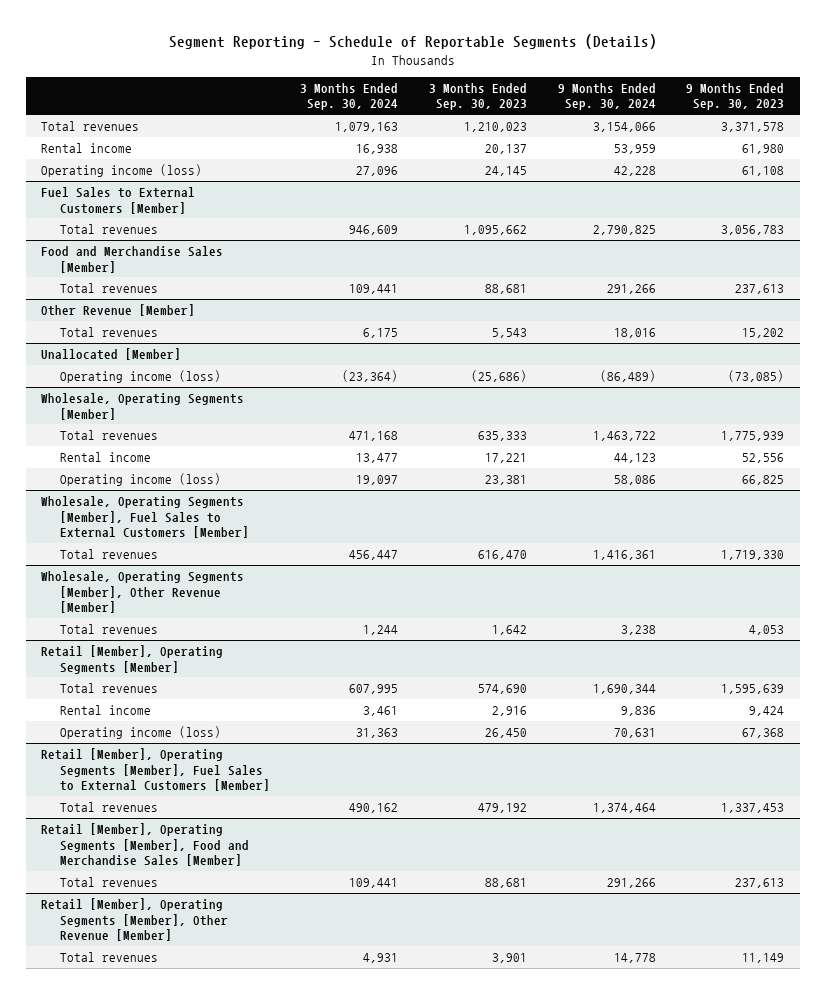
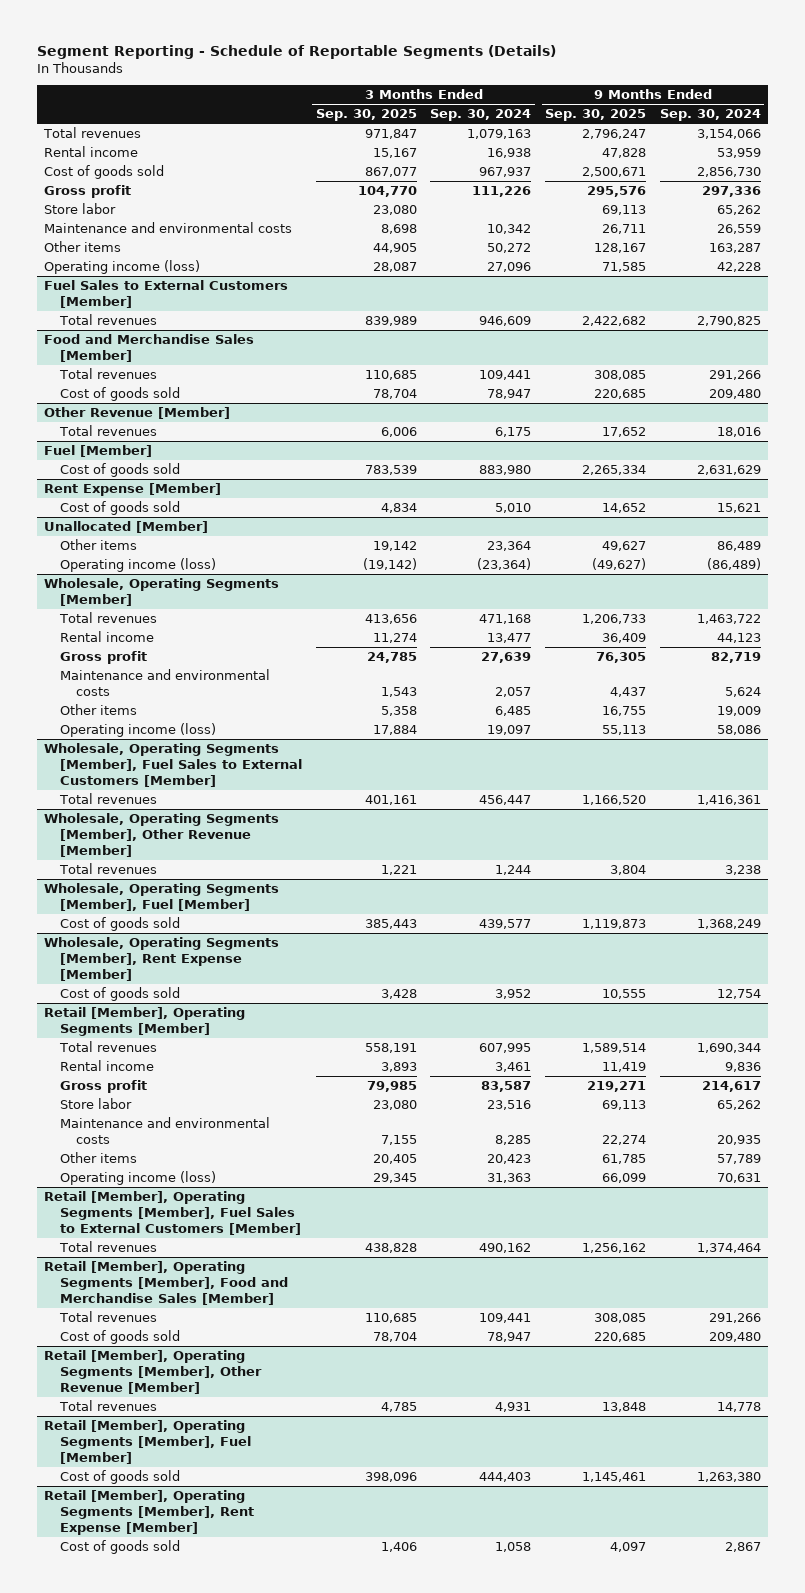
[429,82,528,111] 3 Months Ended Sep. 30, 2023 -> none
[686,82,785,111] 9 Months Ended Sep. 30, 2023 -> none
none -> [315,109,417,122] Sep. 30, 2025
none -> [545,109,647,122] Sep. 30, 2025
none -> [43,165,164,180] Cost of goods sold
none -> [43,185,131,199] Gross profit
none -> [43,203,116,215] Store labor
none -> [43,222,292,234] Maintenance and environmental costs
none -> [43,241,121,253] Other items
none -> [59,387,180,402] Cost of goods sold
none -> [43,445,152,458] Fuel [Member]
none -> [59,463,180,478] Cost of goods sold
none -> [43,483,221,497] Rent Expense [Member]
none -> [59,501,180,516] Cost of goods sold
none -> [59,539,137,551] Other items
none -> [59,651,147,665] Gross profit
none -> [59,669,270,696] Maintenance and environmental costs
none -> [59,704,137,716] Other items
none -> [43,883,279,911] Wholesale, Operating Segments [Member], Fuel [Member]
none -> [59,917,180,932] Cost of goods sold
none -> [43,937,279,981] Wholesale, Operating Segments [Member], Rent Expense [Member]
none -> [59,987,180,1002] Cost of goods sold
none -> [59,1080,147,1094] Gross profit
none -> [59,1098,132,1110] Store labor
none -> [59,1117,270,1144] Maintenance and environmental costs
none -> [59,1152,137,1164] Other items
none -> [59,1330,180,1345] Cost of goods sold
none -> [43,1420,251,1464] Retail [Member], Operating Segments [Member], Fuel [Member]
none -> [59,1470,180,1485] Cost of goods sold
none -> [43,1490,254,1535] Retail [Member], Operating Segments [Member], Rent Expense [Member]
none -> [59,1540,180,1555] Cost of goods sold

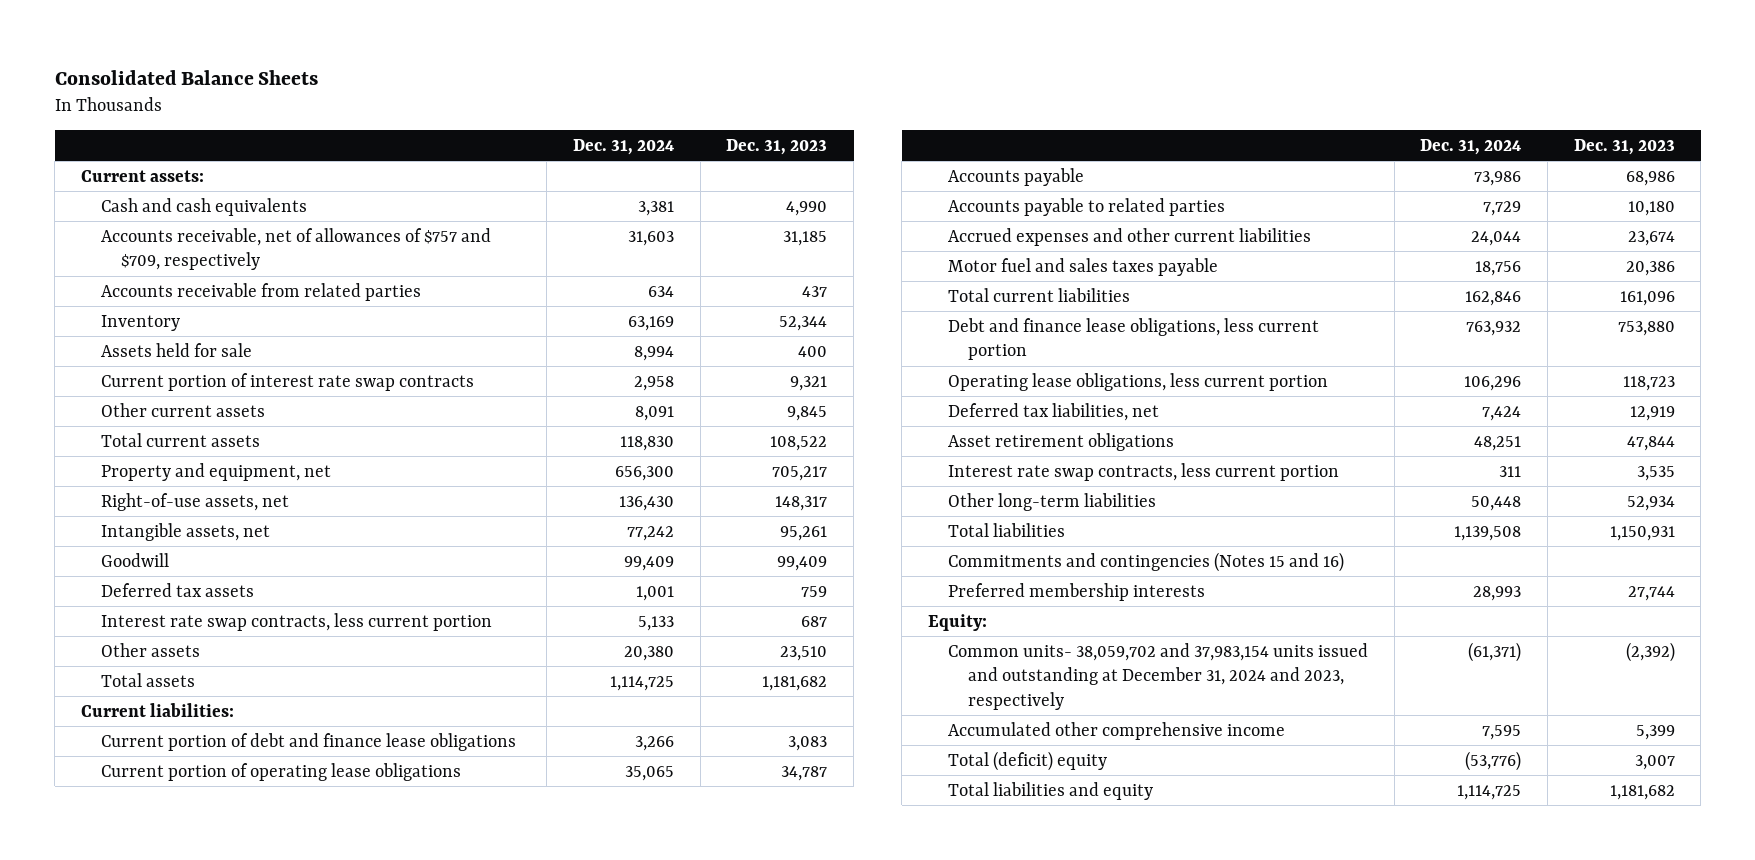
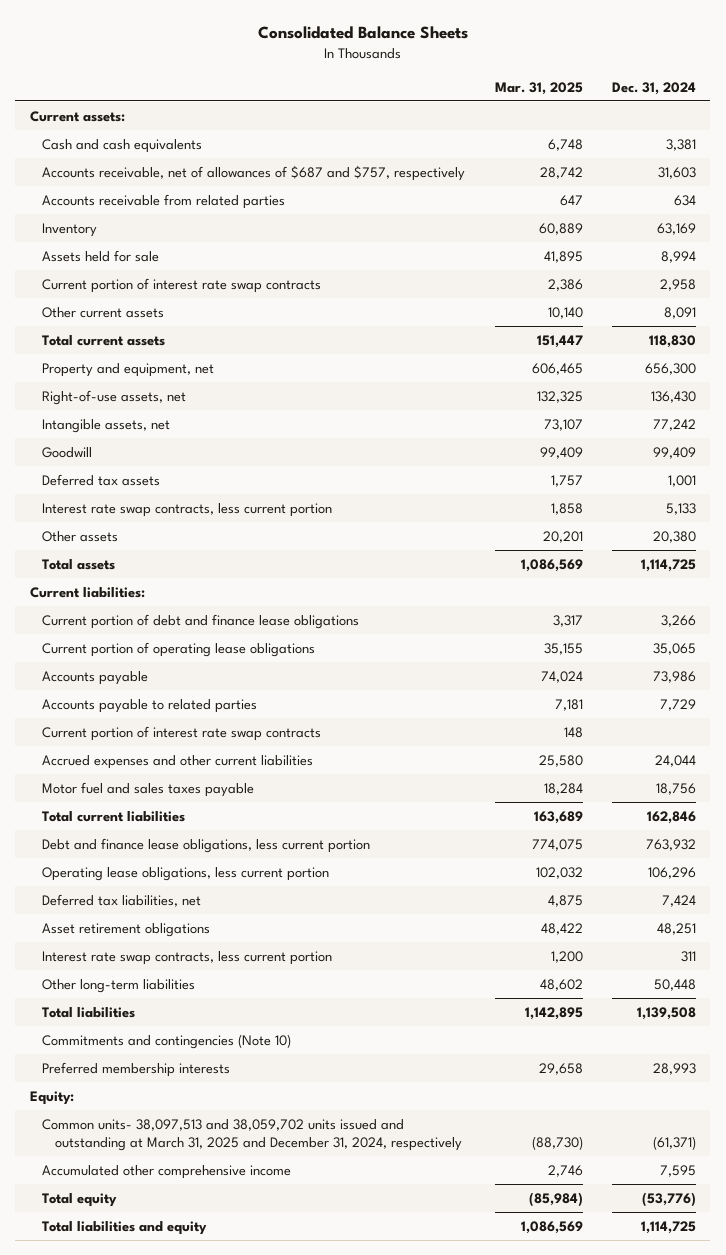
[726,138,828,155] Dec. 31, 2023 -> none
none -> [494,81,583,95] Mar. 31, 2025
[100,227,491,271] Accounts receivable, net of allowances of $757 and $709, respectively -> [42,164,466,181] Accounts receivable, net of allowances of $687 and $757, respectively
none -> [42,725,322,741] Current portion of interest rate swap contracts
[948,551,1345,572] Commitments and contingencies (Notes 15 and 16) -> [42,1033,292,1049] Commitments and contingencies (Note 10)
[948,642,1369,710] Common units- 38,059,702 and 37,983,154 units issued and outstanding at December 31, 2024 and 2023, respectively -> [42,1118,462,1151] Common units- 38,097,513 and 38,059,702 units issued and outstanding at March 31, 2025 and December 31, 2024, respectively
[948,750,1108,771] Total (deficit) equity -> [42,1192,118,1207] Total equity

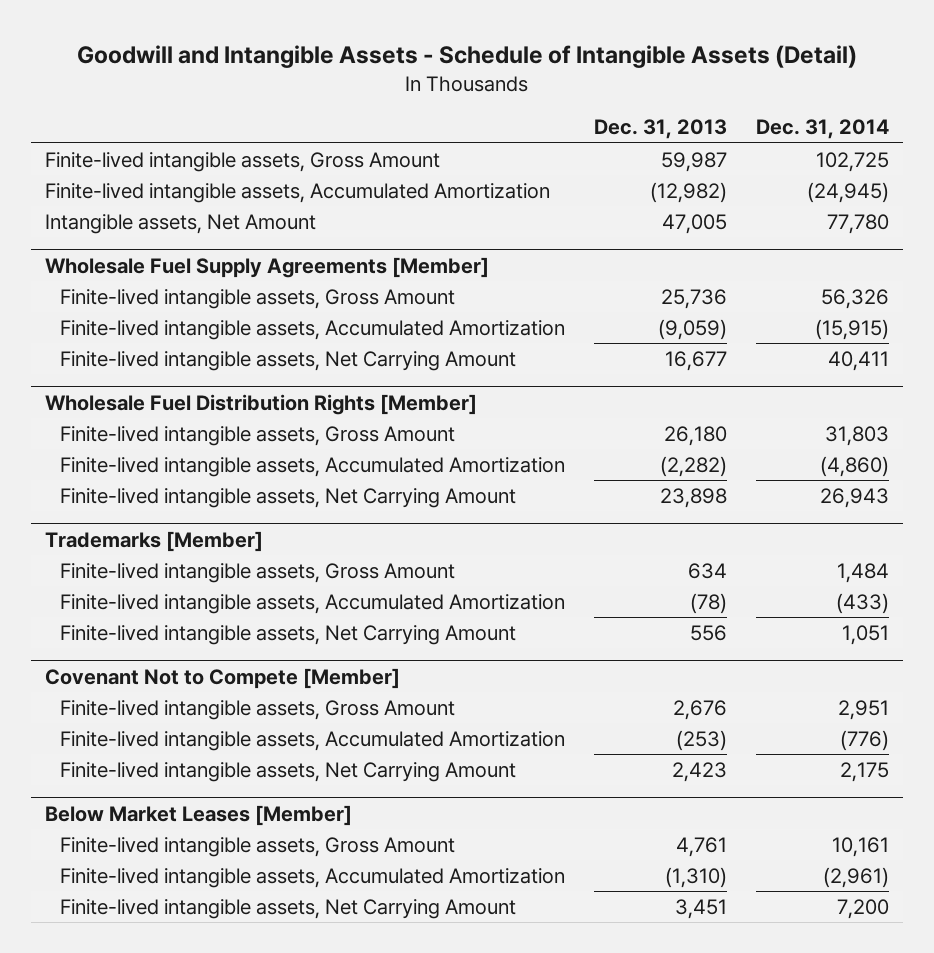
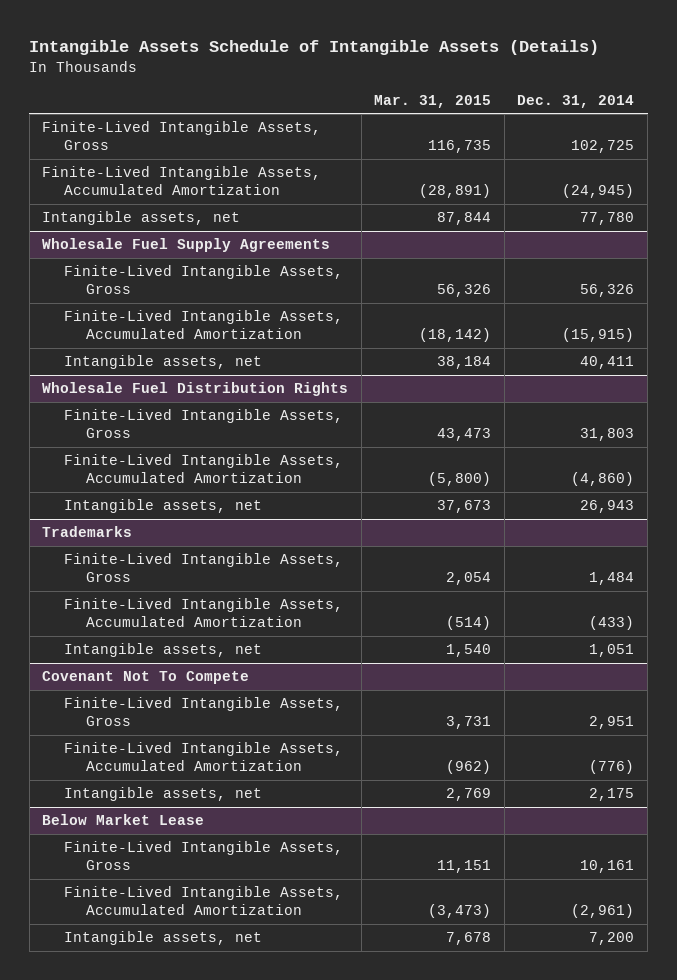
[76,44,857,68] Goodwill and Intangible Assets - Schedule of Intangible Assets (Detail) -> [29,39,600,55] Intangible Assets Schedule of Intangible Assets (Details)
[593,119,727,140] Dec. 31, 2013 -> none
none -> [374,94,492,108] Mar. 31, 2015
[59,899,516,920] Finite-lived intangible assets, Net Carrying Amount -> none
[45,152,441,173] Finite-lived intangible assets, Gross Amount -> [42,121,322,151] Finite-Lived Intangible Assets, Gross
[45,183,551,204] Finite-lived intangible assets, Accumulated Amortization -> [42,166,322,196] Finite-Lived Intangible Assets, Accumulated Amortization
[45,214,317,235] Intangible assets, Net Amount -> [42,211,241,226] Intangible assets, net
[45,256,490,278] Wholesale Fuel Supply Agreements [Member] -> [42,238,331,253] Wholesale Fuel Supply Agreements
[59,289,455,310] Finite-lived intangible assets, Gross Amount -> [64,265,344,295] Finite-Lived Intangible Assets, Gross
[59,320,565,341] Finite-lived intangible assets, Accumulated Amortization -> [64,310,344,340] Finite-Lived Intangible Assets, Accumulated Amortization
[59,351,516,372] Finite-lived intangible assets, Net Carrying Amount -> [64,355,263,370] Intangible assets, net
[45,393,478,415] Wholesale Fuel Distribution Rights [Member] -> [42,382,349,397] Wholesale Fuel Distribution Rights
[59,426,455,447] Finite-lived intangible assets, Gross Amount -> [64,409,344,439] Finite-Lived Intangible Assets, Gross
[59,457,565,478] Finite-lived intangible assets, Accumulated Amortization -> [64,454,344,484] Finite-Lived Intangible Assets, Accumulated Amortization
[59,488,516,509] Finite-lived intangible assets, Net Carrying Amount -> [64,499,263,514] Intangible assets, net
[45,530,264,552] Trademarks [Member] -> [42,526,133,538] Trademarks
[59,563,455,584] Finite-lived intangible assets, Gross Amount -> [64,553,344,583] Finite-Lived Intangible Assets, Gross
[59,594,565,615] Finite-lived intangible assets, Accumulated Amortization -> [64,598,344,628] Finite-Lived Intangible Assets, Accumulated Amortization
[59,625,516,646] Finite-lived intangible assets, Net Carrying Amount -> [64,643,263,658] Intangible assets, net
[45,667,401,689] Covenant Not to Compete [Member] -> [42,671,250,685] Covenant Not To Compete
[59,700,455,721] Finite-lived intangible assets, Gross Amount -> [64,697,344,727] Finite-Lived Intangible Assets, Gross
[59,731,565,752] Finite-lived intangible assets, Accumulated Amortization -> [64,742,344,772] Finite-Lived Intangible Assets, Accumulated Amortization
[59,762,516,783] Finite-lived intangible assets, Net Carrying Amount -> [64,787,263,802] Intangible assets, net
[45,804,353,826] Below Market Leases [Member] -> [42,814,205,826] Below Market Lease
[59,837,455,858] Finite-lived intangible assets, Gross Amount -> [64,841,344,871] Finite-Lived Intangible Assets, Gross
[59,868,565,889] Finite-lived intangible assets, Accumulated Amortization -> [64,886,344,916] Finite-Lived Intangible Assets, Accumulated Amortization
none -> [64,931,263,946] Intangible assets, net

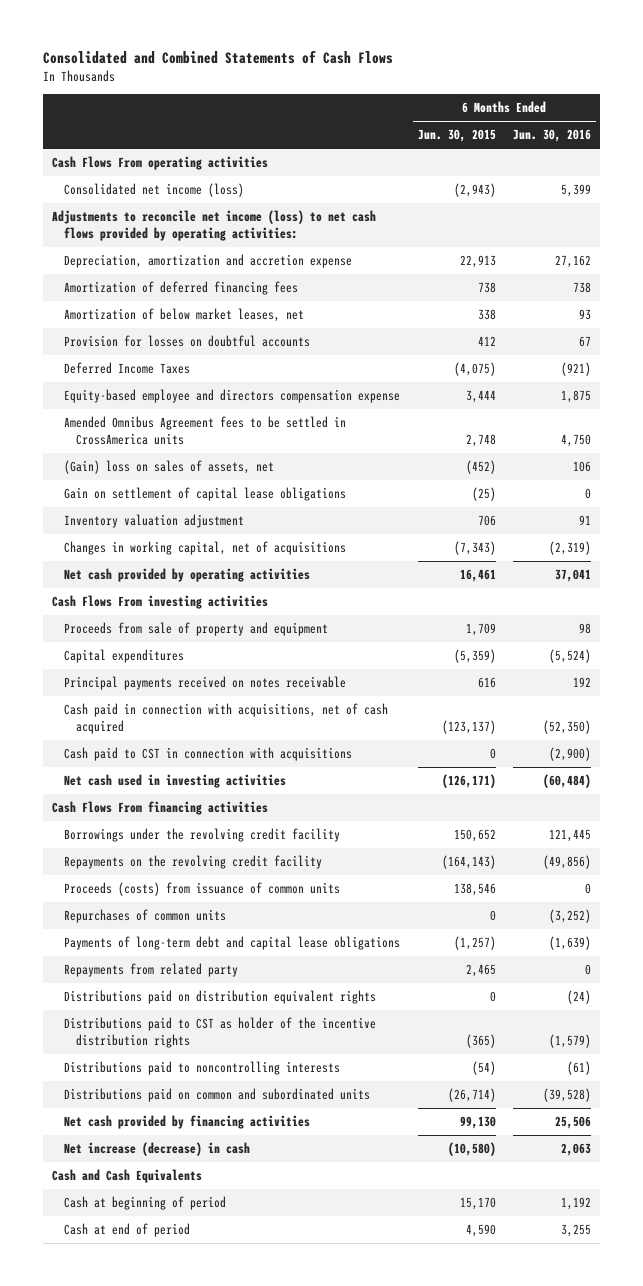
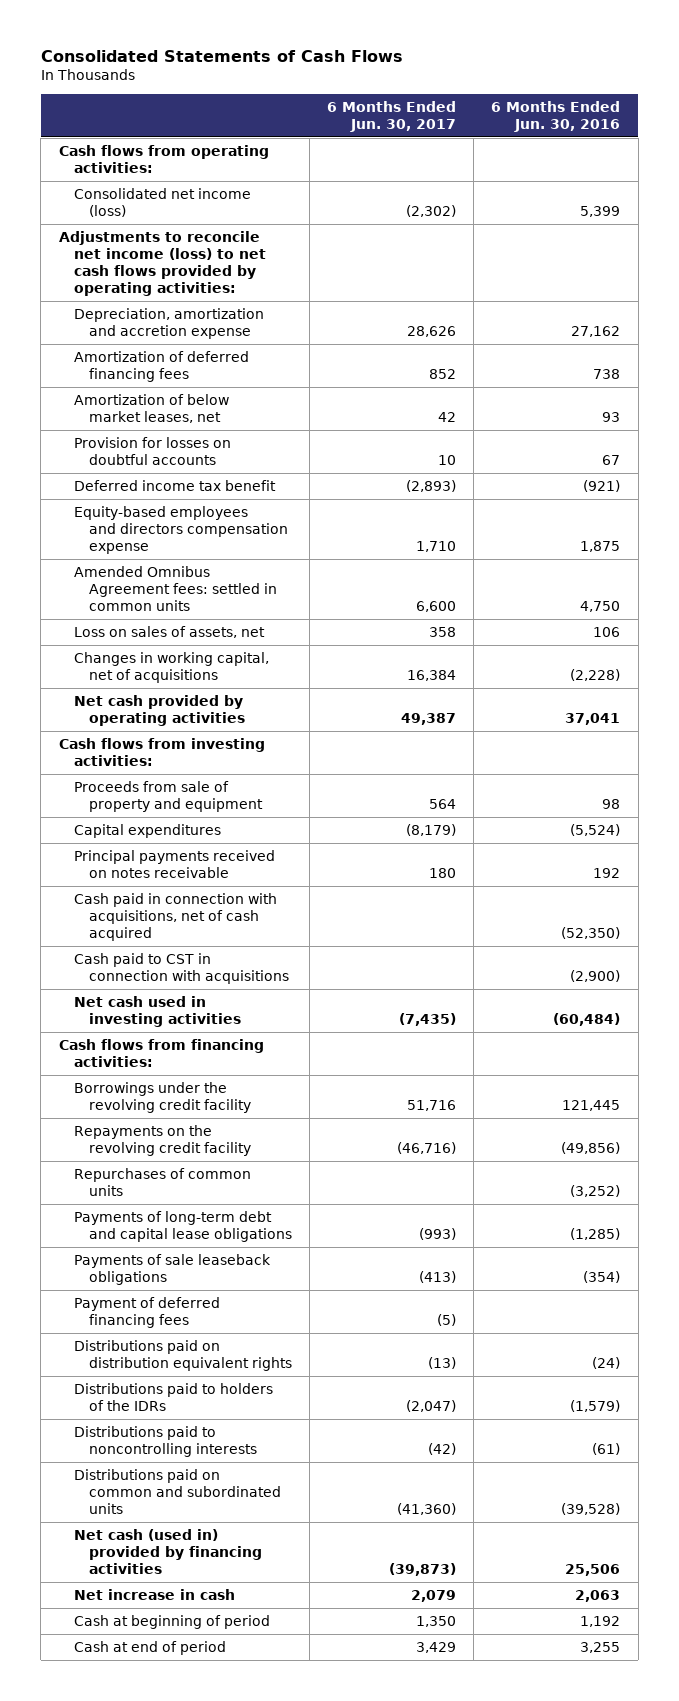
[43,50,394,65] Consolidated and Combined Statements of Cash Flows -> [40,50,403,63] Consolidated Statements of Cash Flows
[417,129,496,143] Jun. 30, 2015 -> none
none -> [327,100,457,132] 6 Months Ended Jun. 30, 2017
[51,156,268,171] Cash Flows From operating activities -> [58,144,269,173] Cash flows from operating activities:
[63,487,346,502] Gain on settlement of capital lease obligations -> none
[63,514,244,529] Inventory valuation adjustment -> none
[63,362,190,375] Deferred Income Taxes -> [73,479,276,491] Deferred income tax benefit
[63,389,400,404] Equity-based employee and directors compensation expense -> [73,505,288,554] Equity-based employees and directors compensation expense
[63,416,346,446] Amended Omnibus Agreement fees to be settled in CrossAmerica units -> [73,565,277,611] Amended Omnibus Agreement fees: settled in common units
[63,460,274,475] (Gain) loss on sales of assets, net -> [73,625,265,638] Loss on sales of assets, net
[549,541,592,556] (2,319) -> [570,668,621,681] (2,228)
[51,595,268,610] Cash Flows From investing activities -> [58,737,265,766] Cash flows from investing activities:
[51,801,268,816] Cash Flows From financing activities -> [58,1038,264,1067] Cash flows from financing activities:
[63,882,340,897] Proceeds (costs) from issuance of common units -> none
[63,963,238,978] Repayments from related party -> none
[549,936,592,951] (1,639) -> [570,1227,621,1240] (1,285)
none -> [73,1253,271,1285] Payments of sale leaseback obligations
none -> [73,1296,220,1328] Payment of deferred financing fees
[63,1017,376,1049] Distributions paid to CST as holder of the incentive distribution rights -> [73,1382,273,1411] Distributions paid to holders of the IDRs
[51,1169,202,1184] Cash and Cash Equivalents -> none
[63,1115,310,1130] Net cash provided by financing activities -> [73,1528,262,1574] Net cash (used in) provided by financing activities
[63,1142,250,1157] Net increase (decrease) in cash -> [73,1588,235,1600] Net increase in cash

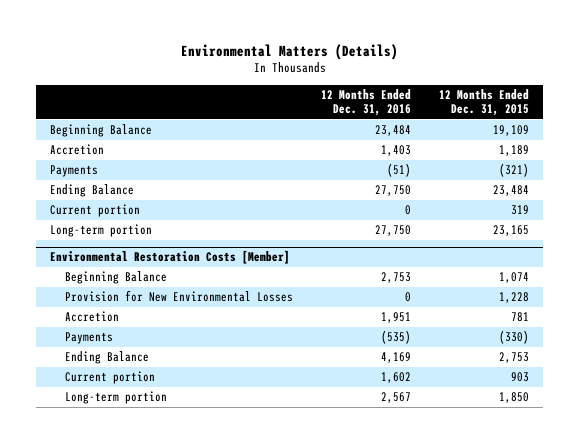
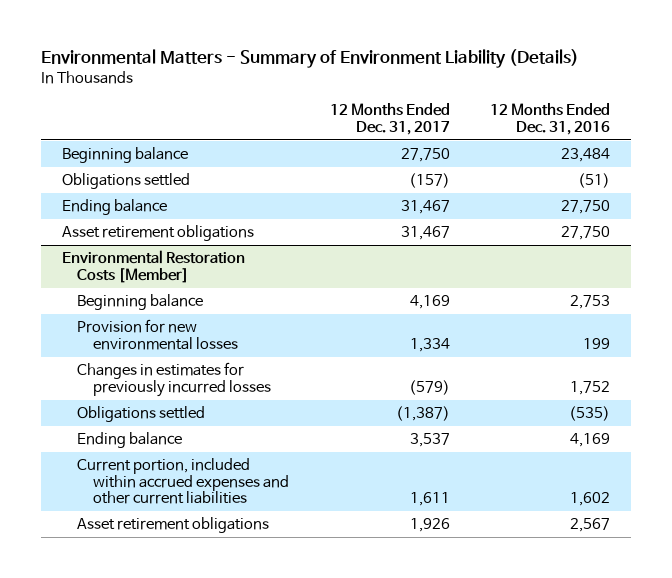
[180,43,398,60] Environmental Matters (Details) -> [41,49,580,69] Environmental Matters - Summary of Environment Liability (Details)
[439,88,530,117] 12 Months Ended Dec. 31, 2015 -> none
none -> [329,103,450,135] 12 Months Ended Dec. 31, 2017
[50,144,105,156] Accretion -> none
[50,204,141,218] Current portion -> none
[50,124,153,138] Beginning Balance -> [61,147,188,164] Beginning balance
[50,165,99,178] Payments -> [61,173,190,190] Obligations settled
[50,184,135,198] Ending Balance -> [61,199,167,216] Ending balance
[50,224,153,238] Long-term portion -> [61,225,254,242] Asset retirement obligations
[64,311,119,323] Accretion -> none
[64,271,167,285] Beginning Balance -> [77,294,204,311] Beginning balance
[64,290,293,303] Provision for New Environmental Losses -> [77,319,238,350] Provision for new environmental losses
[404,292,411,303] 0 -> [583,337,611,349] 199
none -> [77,362,271,397] Changes in estimates for previously incurred losses
[64,332,113,345] Payments -> [77,406,206,423] Obligations settled
[64,351,149,365] Ending Balance -> [77,432,183,449] Ending balance
[64,371,155,385] Current portion -> [77,458,289,505] Current portion, included within accrued expenses and other current liabilities
[64,391,167,405] Long-term portion -> [77,517,270,534] Asset retirement obligations

